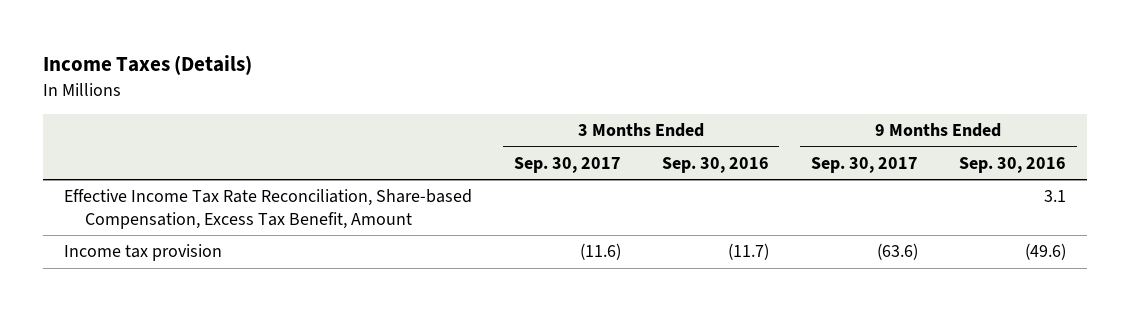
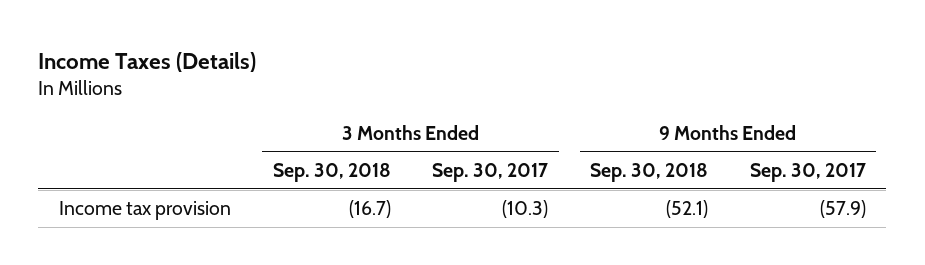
[662,157,770,174] Sep. 30, 2016 -> none
[959,157,1067,174] Sep. 30, 2016 -> none
none -> [272,163,391,183] Sep. 30, 2018
none -> [590,163,709,183] Sep. 30, 2018
[64,189,473,229] Effective Income Tax Rate Reconciliation, Share-based Compensation, Excess Tax Benefit, Amount -> none
[579,243,621,261] (11.6) -> [502,200,549,219] (10.3)
[876,243,918,261] (63.6) -> [819,200,866,219] (57.9)

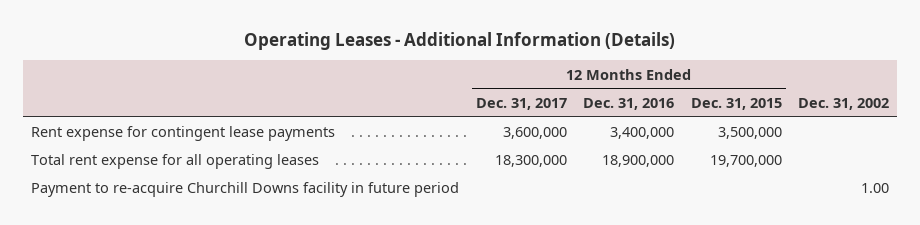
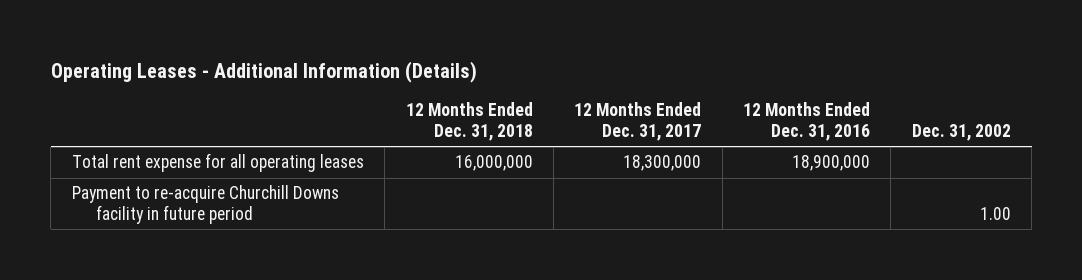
[690,97,782,110] Dec. 31, 2015 -> none
none -> [405,102,533,141] 12 Months Ended Dec. 31, 2018
[31,126,336,142] Rent expense for contingent lease payments -> none

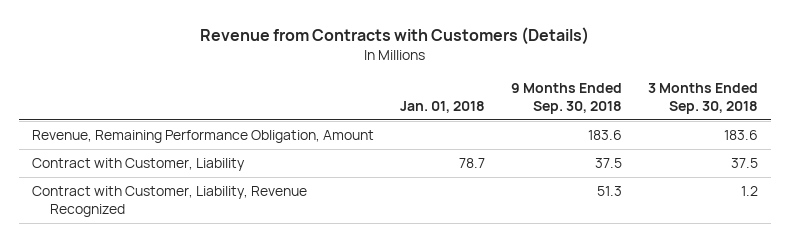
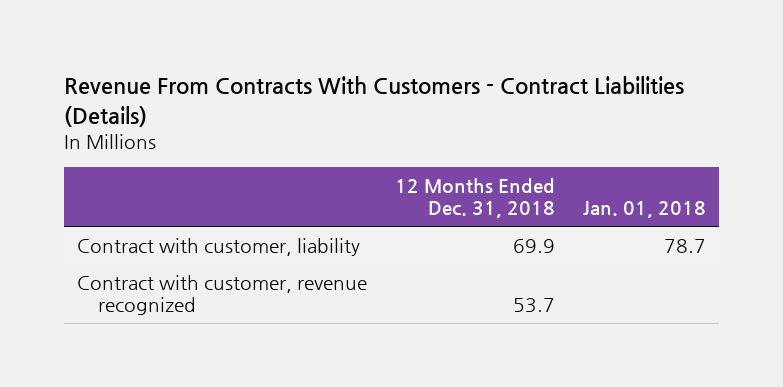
[199,26,589,45] Revenue from Contracts with Customers (Details) -> [63,76,684,127] Revenue From Contracts With Customers - Contract Liabilities (Details)
[510,83,622,115] 9 Months Ended Sep. 30, 2018 -> none
[647,83,758,115] 3 Months Ended Sep. 30, 2018 -> none
none -> [394,178,555,219] 12 Months Ended Dec. 31, 2018
[31,129,374,143] Revenue, Remaining Performance Obligation, Amount -> none
[31,157,245,171] Contract with Customer, Liability -> [77,238,361,257] Contract with customer, liability
[31,185,307,218] Contract with Customer, Liability, Revenue Recognized -> [77,275,368,316] Contract with customer, revenue recognized

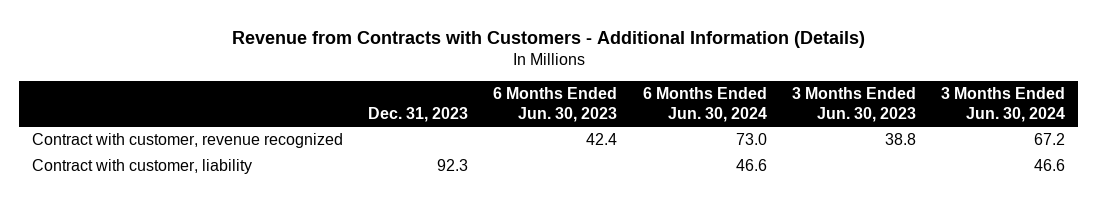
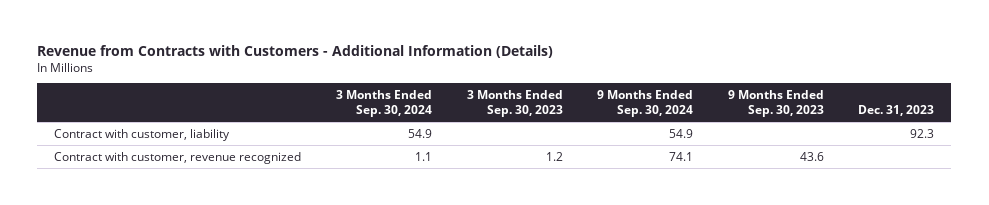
[493,87,618,122] 6 Months Ended Jun. 30, 2023 -> none
[642,87,767,122] 6 Months Ended Jun. 30, 2024 -> none
[792,87,917,122] 3 Months Ended Jun. 30, 2023 -> none
[941,87,1066,122] 3 Months Ended Jun. 30, 2024 -> none
none -> [336,90,433,117] 3 Months Ended Sep. 30, 2024
none -> [466,90,563,117] 3 Months Ended Sep. 30, 2023
none -> [597,90,694,117] 9 Months Ended Sep. 30, 2024
none -> [727,90,824,117] 9 Months Ended Sep. 30, 2023
[31,133,343,149] Contract with customer, revenue recognized -> [54,151,302,164] Contract with customer, revenue recognized

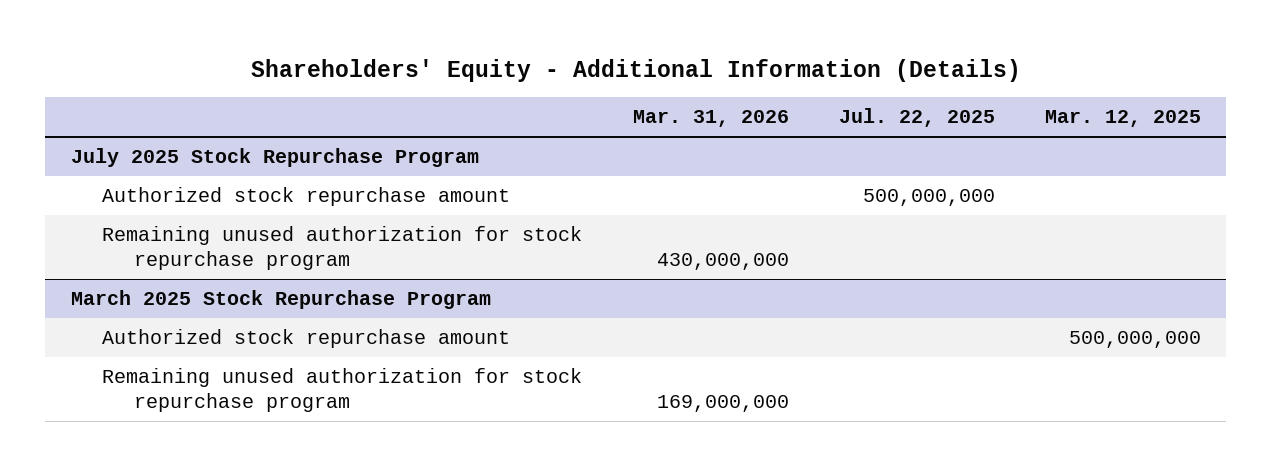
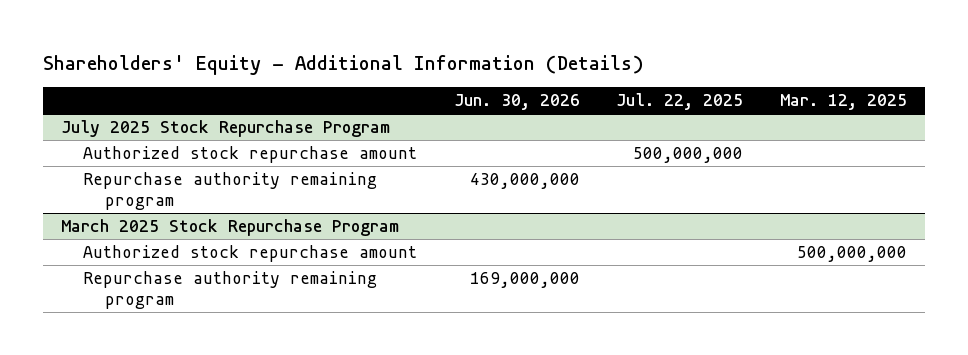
[632,110,789,128] Mar. 31, 2026 -> none
none -> [453,94,580,111] Jun. 30, 2026
[102,226,583,271] Remaining unused authorization for stock repurchase program -> [82,172,377,211] Repurchase authority remaining program
[102,368,583,413] Remaining unused authorization for stock repurchase program -> [82,271,377,310] Repurchase authority remaining program

